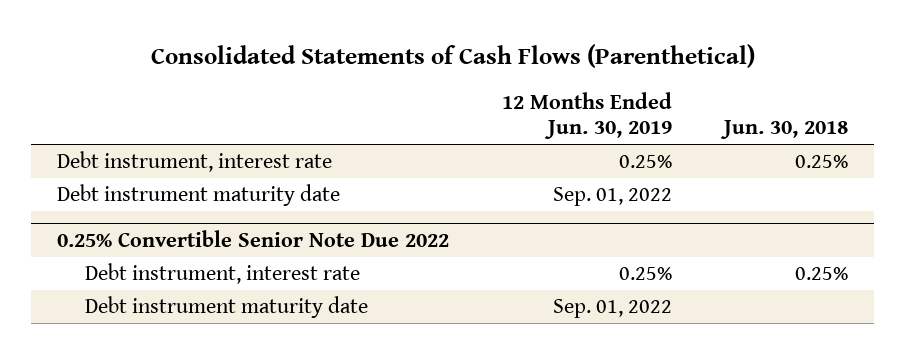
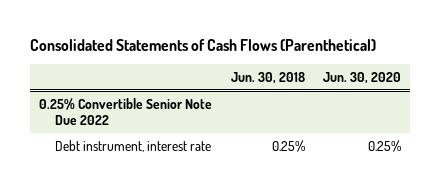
[501,91,672,140] 12 Months Ended Jun. 30, 2019 -> none
none -> [322,72,401,85] Jun. 30, 2020
[56,151,332,173] Debt instrument, interest rate -> none
[56,184,340,207] Debt instrument maturity date -> none
[85,296,369,319] Debt instrument maturity date -> none

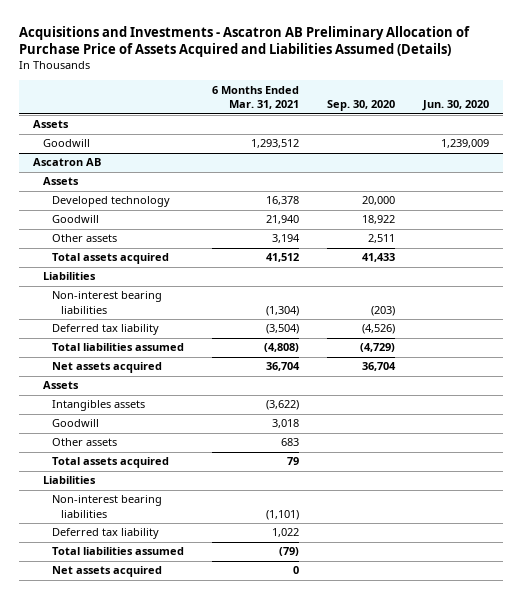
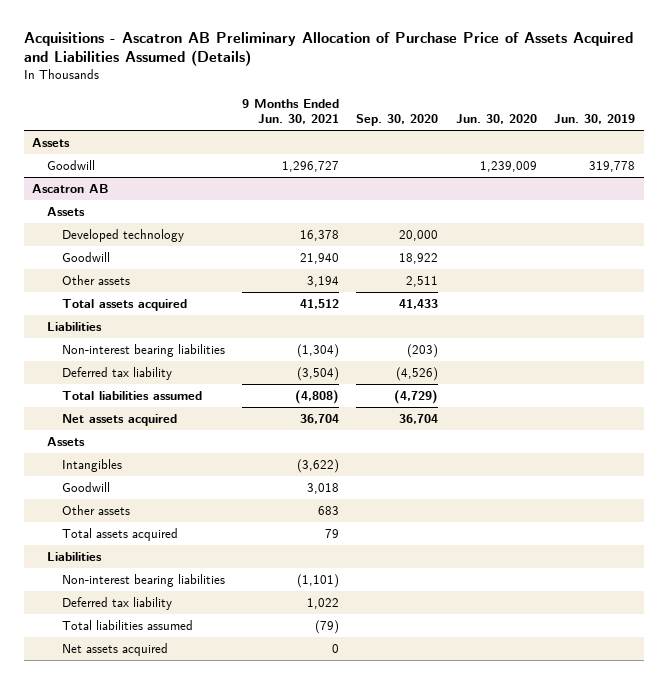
[19,25,471,58] Acquisitions and Investments - Ascatron AB Preliminary Allocation of Purchase Price of Assets Acquired and Liabilities Assumed (Details) -> [23,31,633,67] Acquisitions - Ascatron AB Preliminary Allocation of Purchase Price of Assets Acquired and Liabilities Assumed (Details)
[212,85,300,110] 6 Months Ended Mar. 31, 2021 -> none
none -> [242,98,340,124] 9 Months Ended Jun. 30, 2021
none -> [553,113,635,124] Jun. 30, 2019
[52,400,146,412] Intangibles assets -> [61,459,122,473] Intangibles

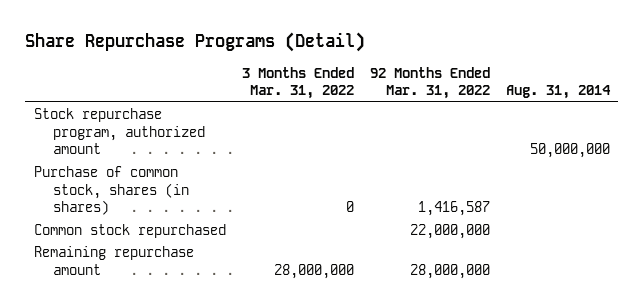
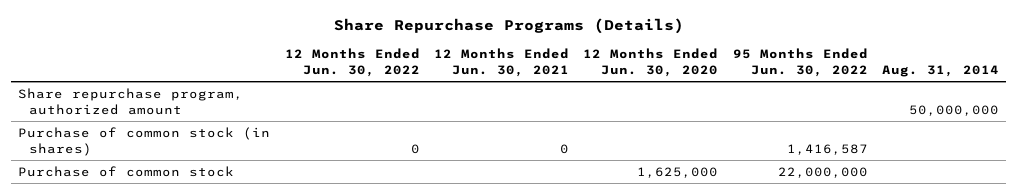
[25,32,366,53] Share Repurchase Programs (Detail) -> [333,18,684,35] Share Repurchase Programs (Details)
[241,66,354,100] 3 Months Ended Mar. 31, 2022 -> none
[370,66,491,100] 92 Months Ended Mar. 31, 2022 -> none
none -> [284,48,420,77] 12 Months Ended Jun. 30, 2022
none -> [434,48,570,77] 12 Months Ended Jun. 30, 2021
none -> [583,48,719,77] 12 Months Ended Jun. 30, 2020
none -> [732,48,868,77] 95 Months Ended Jun. 30, 2022
[33,246,194,275] Remaining repurchase amount -> none
[33,108,205,155] Stock repurchase program, authorized amount -> [18,87,244,115] Share repurchase program, authorized amount
[33,166,189,216] Purchase of common stock, shares (in shares) -> [18,126,271,156] Purchase of common stock (in shares)
[33,224,226,239] Common stock repurchased -> [18,165,235,177] Purchase of common stock

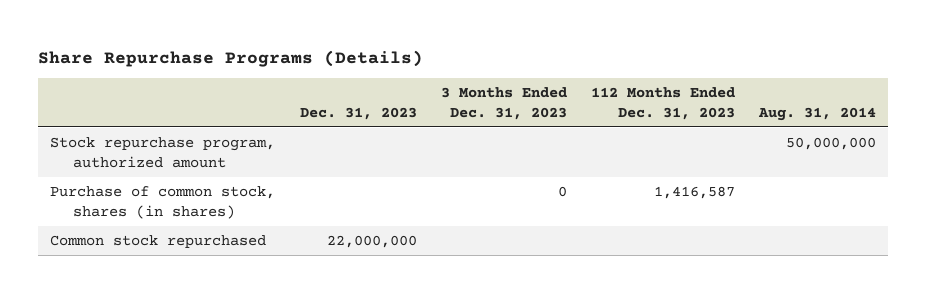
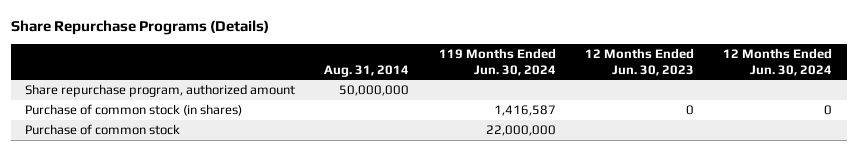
[299,106,417,120] Dec. 31, 2023 -> none
[440,86,567,120] 3 Months Ended Dec. 31, 2023 -> none
[590,86,735,120] 112 Months Ended Dec. 31, 2023 -> none
none -> [438,48,556,76] 119 Months Ended Jun. 30, 2024
none -> [584,48,694,76] 12 Months Ended Jun. 30, 2023
none -> [723,48,833,76] 12 Months Ended Jun. 30, 2024
[50,136,276,168] Stock repurchase program, authorized amount -> [25,84,296,98] Share repurchase program, authorized amount
[50,185,276,219] Purchase of common stock, shares (in shares) -> [25,104,243,117] Purchase of common stock (in shares)
[50,234,267,248] Common stock repurchased -> [25,124,181,136] Purchase of common stock

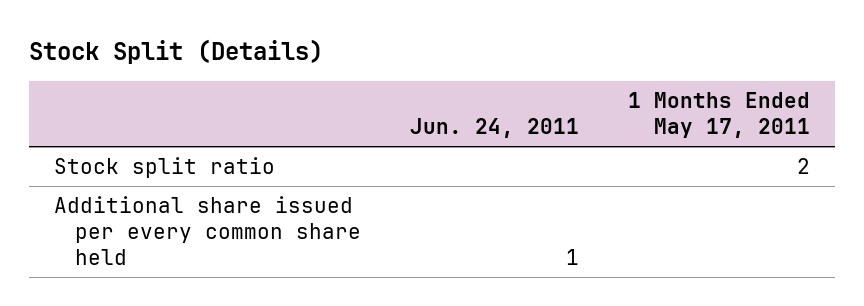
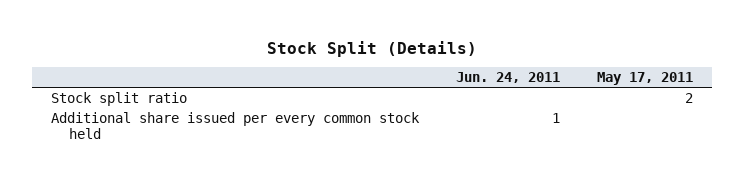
[628,91,811,138] 1 Months Ended May 17, 2011 -> none
none -> [597,72,694,86] May 17, 2011
[53,196,361,266] Additional share issued per every common share held -> [51,111,421,140] Additional share issued per every common stock held

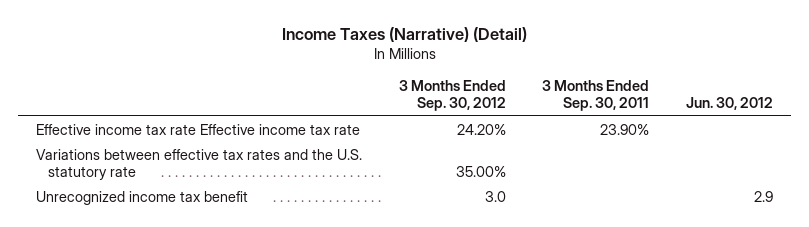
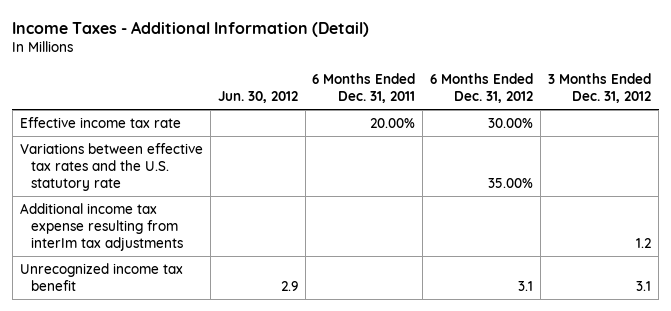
[281,27,527,43] Income Taxes (Narrative) (Detail) -> [12,20,370,37] Income Taxes - Additional Information (Detail)
[398,80,506,112] 3 Months Ended Sep. 30, 2012 -> none
[542,80,650,112] 3 Months Ended Sep. 30, 2011 -> none
none -> [312,72,416,104] 6 Months Ended Dec. 31, 2011
none -> [430,72,534,104] 6 Months Ended Dec. 31, 2012
none -> [548,72,652,104] 3 Months Ended Dec. 31, 2012
[36,123,361,135] Effective income tax rate Effective income tax rate -> [19,116,181,128] Effective income tax rate
none -> [19,202,183,252] Additional income tax expense resulting from interIm tax adjustments

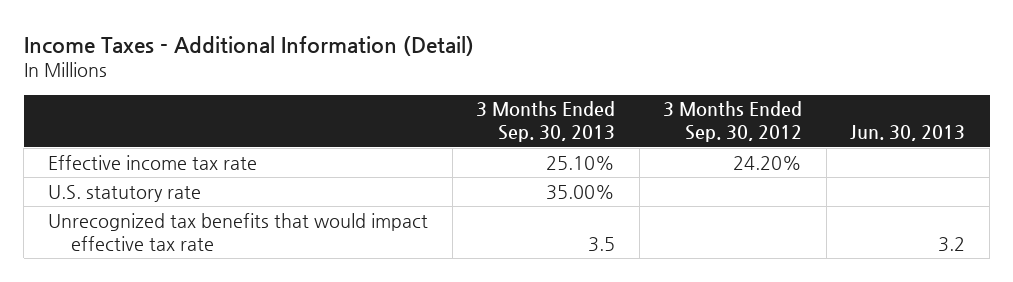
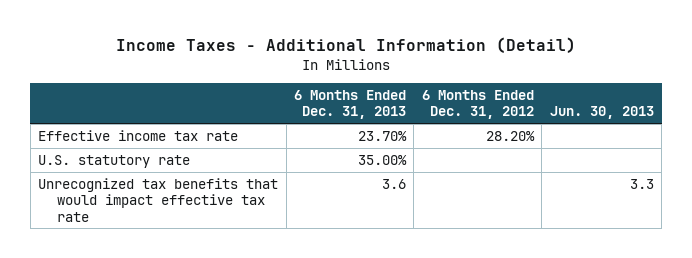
[476,101,616,143] 3 Months Ended Sep. 30, 2013 -> none
[663,101,803,143] 3 Months Ended Sep. 30, 2012 -> none
none -> [293,90,406,120] 6 Months Ended Dec. 31, 2013
none -> [421,90,534,120] 6 Months Ended Dec. 31, 2012
[938,236,966,252] 3.2 -> [629,178,654,189] 3.3

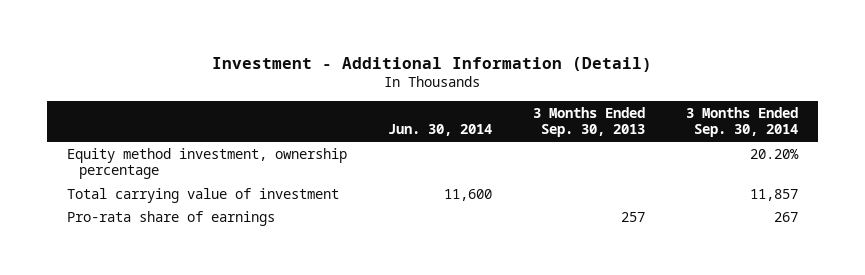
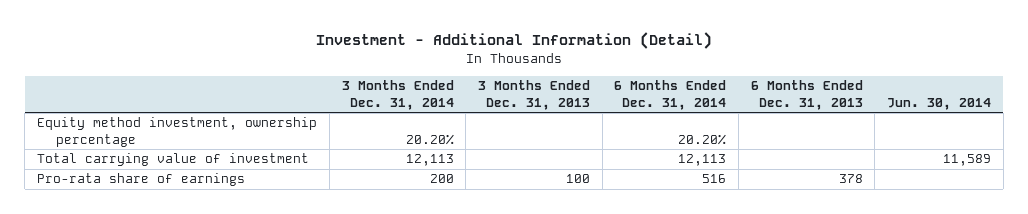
[532,106,645,138] 3 Months Ended Sep. 30, 2013 -> none
[685,106,798,138] 3 Months Ended Sep. 30, 2014 -> none
none -> [341,80,454,110] 3 Months Ended Dec. 31, 2014
none -> [477,80,590,110] 3 Months Ended Dec. 31, 2013
none -> [614,80,727,110] 6 Months Ended Dec. 31, 2014
none -> [750,80,863,110] 6 Months Ended Dec. 31, 2013
[444,188,493,201] 11,600 -> [943,154,992,167] 11,589

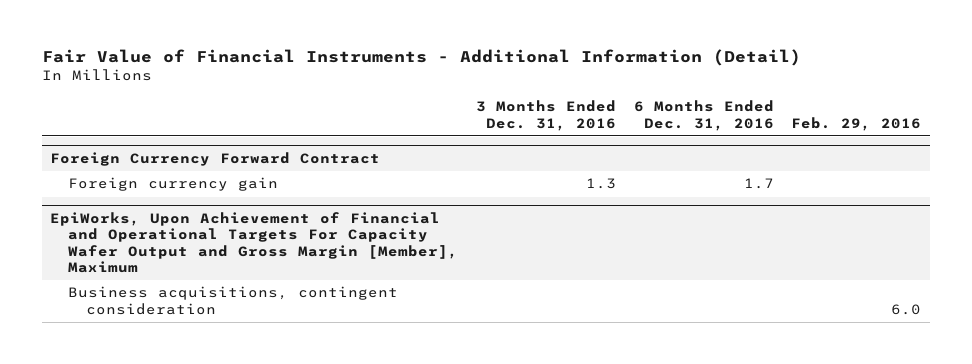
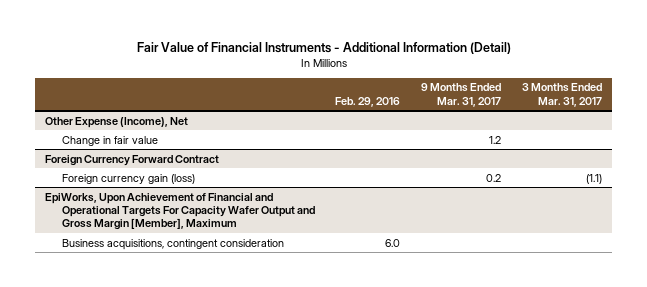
[475,100,616,131] 3 Months Ended Dec. 31, 2016 -> none
[633,100,774,131] 6 Months Ended Dec. 31, 2016 -> none
none -> [421,83,502,107] 9 Months Ended Mar. 31, 2017
none -> [522,83,603,107] 3 Months Ended Mar. 31, 2017
none -> [45,116,189,128] Other Expense (Income), Net
none -> [61,135,158,146] Change in fair value
[68,177,279,192] Foreign currency gain -> [61,173,195,184] Foreign currency gain (loss)

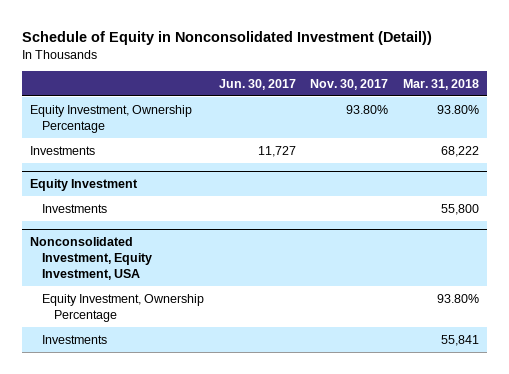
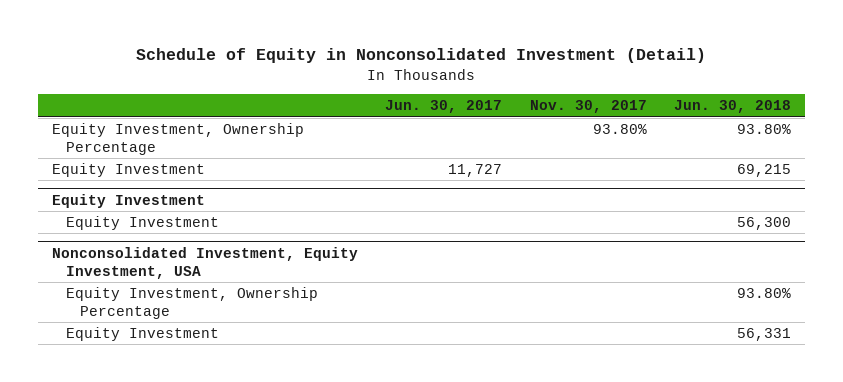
[22,30,433,45] Schedule of Equity in Nonconsolidated Investment (Detail)) -> [136,48,707,64] Schedule of Equity in Nonconsolidated Investment (Detail)
[403,78,480,90] Mar. 31, 2018 -> none
none -> [674,100,792,114] Jun. 30, 2018
[29,145,95,155] Investments -> [51,162,205,177] Equity Investment
[41,203,107,213] Investments -> [65,215,219,230] Equity Investment
[41,334,107,344] Investments -> [65,326,219,341] Equity Investment

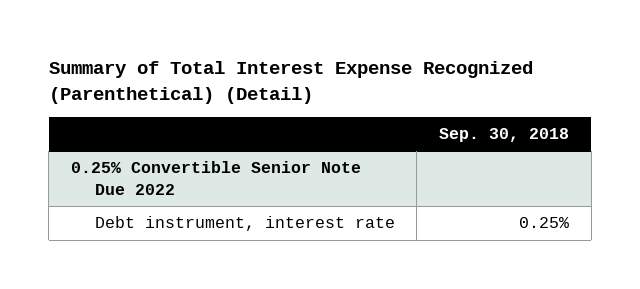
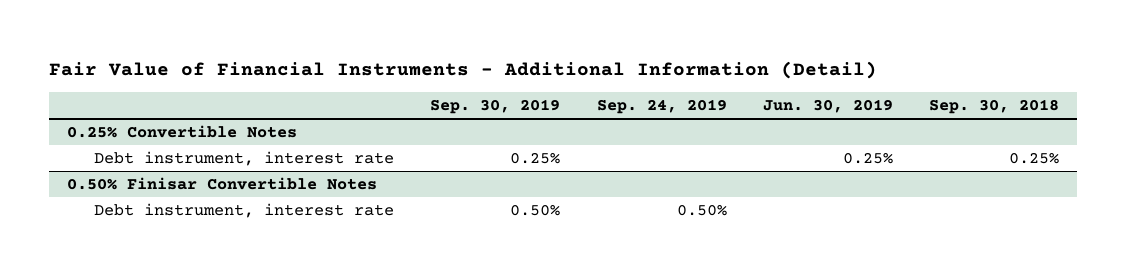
[48,61,533,105] Summary of Total Interest Expense Recognized (Parenthetical) (Detail) -> [49,61,878,80] Fair Value of Financial Instruments - Additional Information (Detail)
none -> [430,99,561,115] Sep. 30, 2019
none -> [596,99,727,115] Sep. 24, 2019
none -> [762,99,893,114] Jun. 30, 2019
[70,161,361,195] 0.25% Convertible Senior Note Due 2022 -> [67,124,298,138] 0.25% Convertible Notes
none -> [67,176,378,190] 0.50% Finisar Convertible Notes
none -> [94,202,395,218] Debt instrument, interest rate

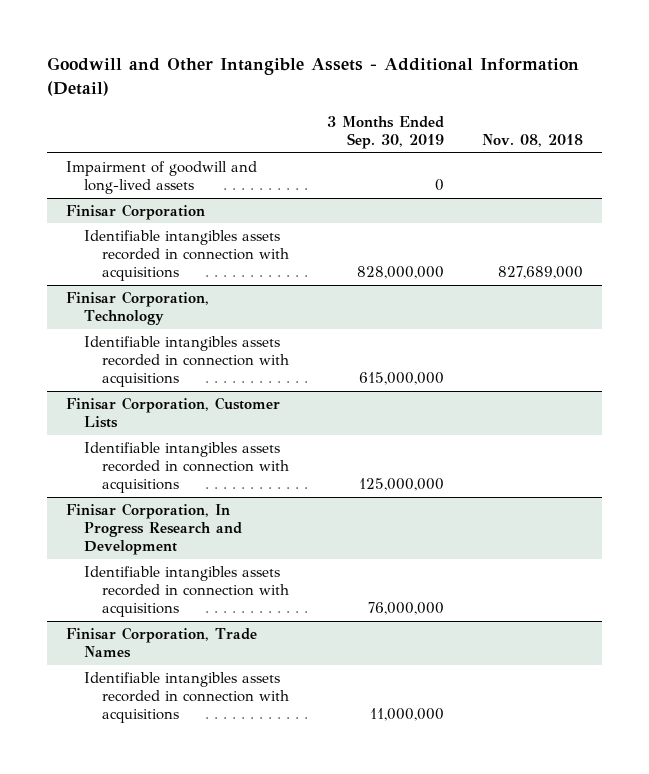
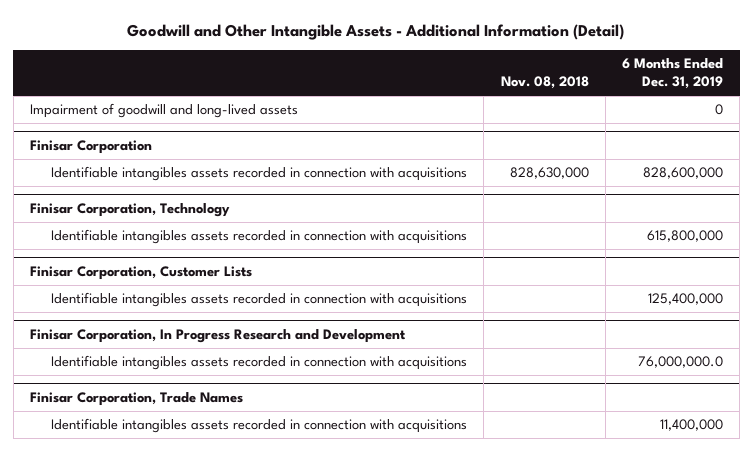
[327,116,445,150] 3 Months Ended Sep. 30, 2019 -> none
none -> [621,58,723,90] 6 Months Ended Dec. 31, 2019
[498,266,584,280] 827,689,000 -> [509,167,589,180] 828,630,000

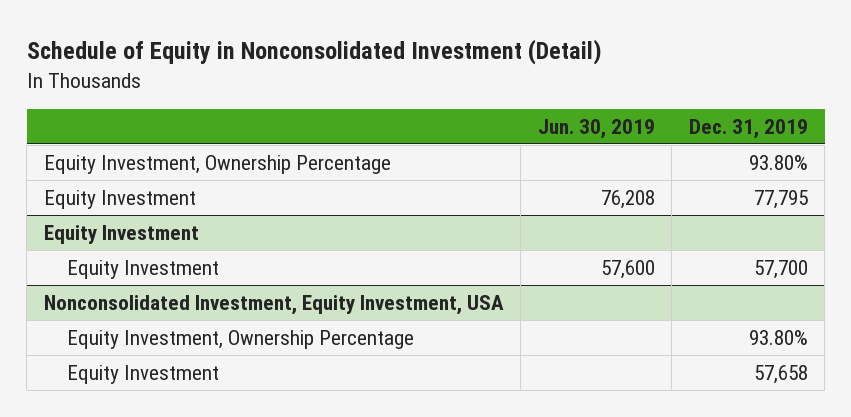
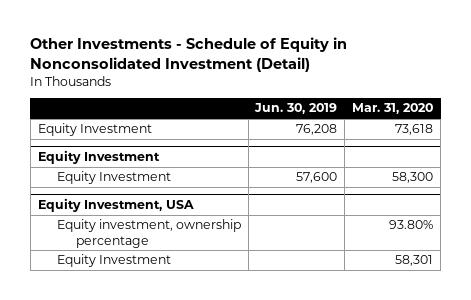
[26,39,602,66] Schedule of Equity in Nonconsolidated Investment (Detail) -> [30,37,348,72] Other Investments - Schedule of Equity in Nonconsolidated Investment (Detail)
[688,118,808,139] Dec. 31, 2019 -> none
none -> [352,103,434,115] Mar. 31, 2020
[43,154,391,174] Equity Investment, Ownership Percentage -> none
[43,294,504,315] Nonconsolidated Investment, Equity Investment, USA -> [37,198,194,213] Equity Investment, USA
[67,329,415,349] Equity Investment, Ownership Percentage -> [56,219,241,248] Equity investment, ownership percentage

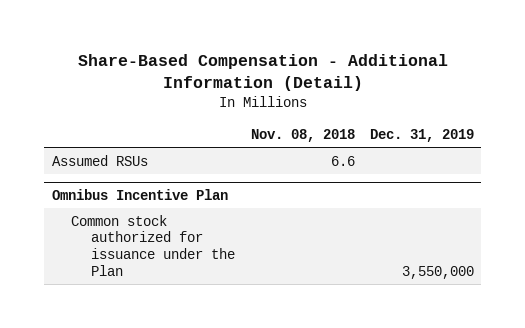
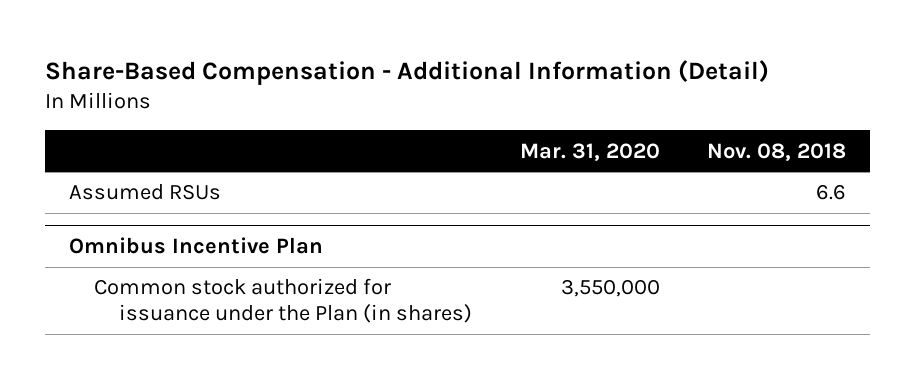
[369,128,474,142] Dec. 31, 2019 -> none
none -> [519,142,660,161] Mar. 31, 2020
[71,214,236,276] Common stock authorized for issuance under the Plan -> [93,278,472,323] Common stock authorized for issuance under the Plan (in shares)

